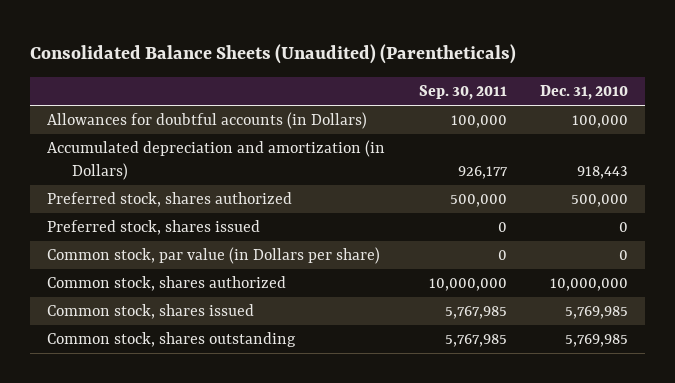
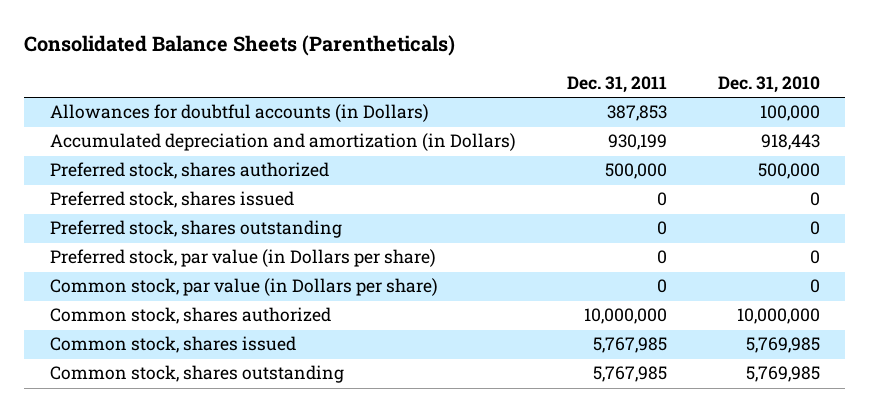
[30,43,517,64] Consolidated Balance Sheets (Unaudited) (Parentheticals) -> [24,35,456,57] Consolidated Balance Sheets (Parentheticals)
[418,85,507,101] Sep. 30, 2011 -> none
none -> [566,76,667,94] Dec. 31, 2011
none -> [49,220,342,239] Preferred stock, shares outstanding
none -> [49,249,436,268] Preferred stock, par value (in Dollars per share)

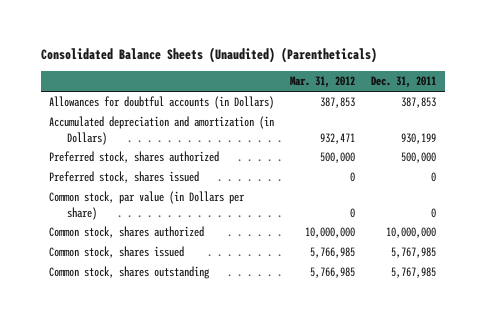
[24,35,456,57] Consolidated Balance Sheets (Parentheticals) -> [40,47,377,64] Consolidated Balance Sheets (Unaudited) (Parentheticals)
[717,76,820,94] Dec. 31, 2010 -> none
none -> [290,76,356,89] Mar. 31, 2012
[49,220,342,239] Preferred stock, shares outstanding -> none
[49,249,436,268] Preferred stock, par value (in Dollars per share) -> none

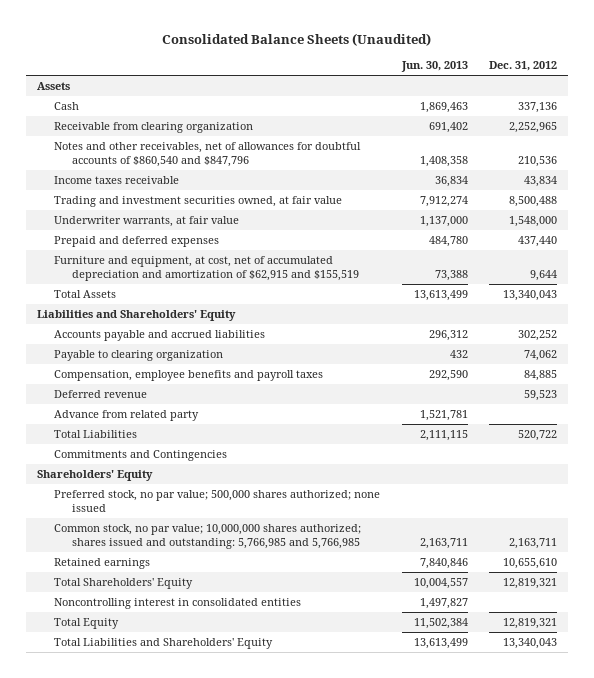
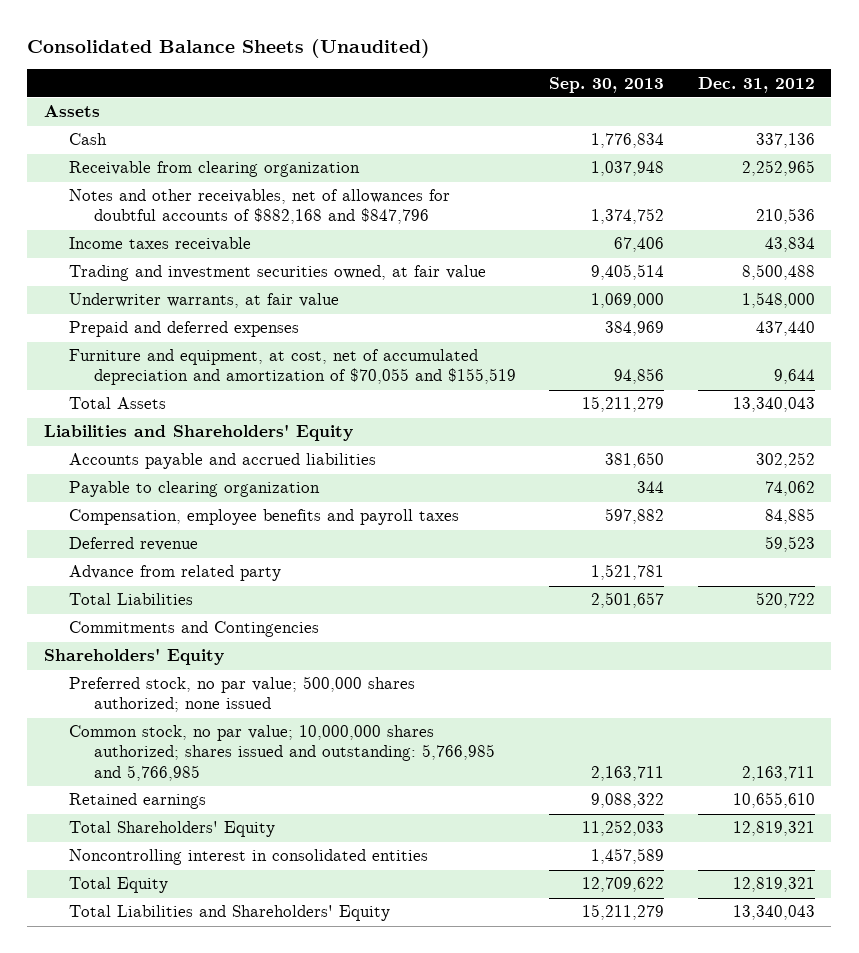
[400,60,468,72] Jun. 30, 2013 -> none
none -> [549,76,665,93] Sep. 30, 2013
[54,142,362,168] Notes and other receivables, net of allowances for doubtful accounts of $860,540 and $847,796 -> [68,189,450,225] Notes and other receivables, net of allowances for doubtful accounts of $882,168 and $847,796
[54,256,359,282] Furniture and equipment, at cost, net of accumulated depreciation and amortization of $62,915 and $155,519 -> [68,349,516,386] Furniture and equipment, at cost, net of accumulated depreciation and amortization of $70,055 and $155,519

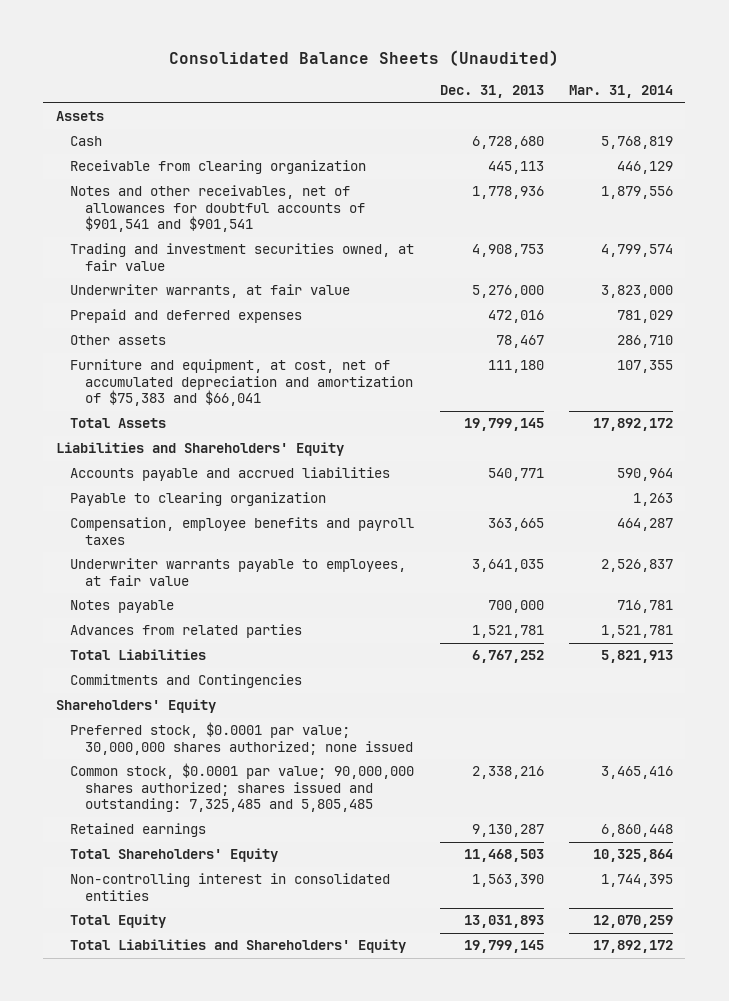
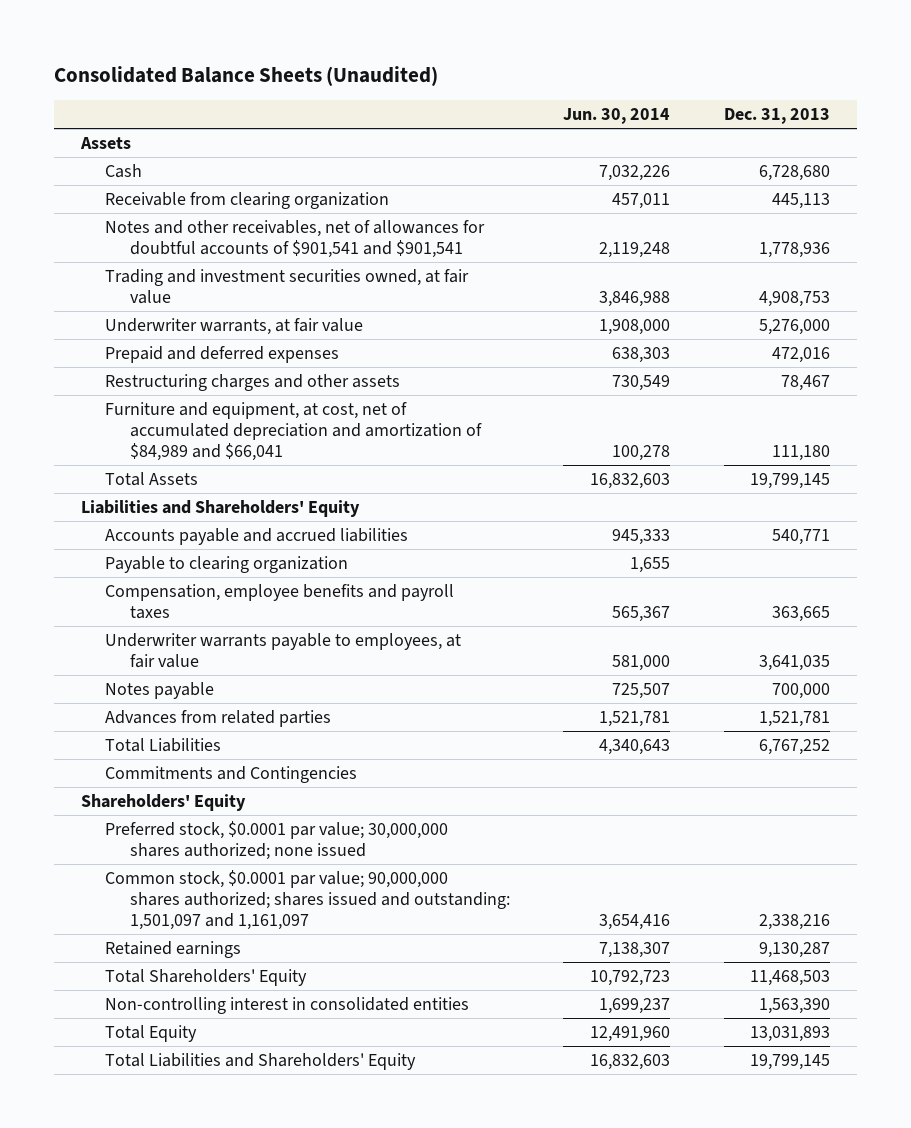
[568,85,673,99] Mar. 31, 2014 -> none
none -> [563,108,671,125] Jun. 30, 2014
[70,335,167,346] Other assets -> [105,373,401,391] Restructuring charges and other assets
[70,359,413,407] Furniture and equipment, at cost, net of accumulated depreciation and amortization of $75,383 and $66,041 -> [105,401,482,462] Furniture and equipment, at cost, net of accumulated depreciation and amortization of $84,989 and $66,041
[70,763,415,813] Common stock, $0.0001 par value; 90,000,000 shares authorized; shares issued and outstanding: 7,325,485 and 5,805,485 -> [105,869,510,931] Common stock, $0.0001 par value; 90,000,000 shares authorized; shares issued and outstanding: 1,501,097 and 1,161,097

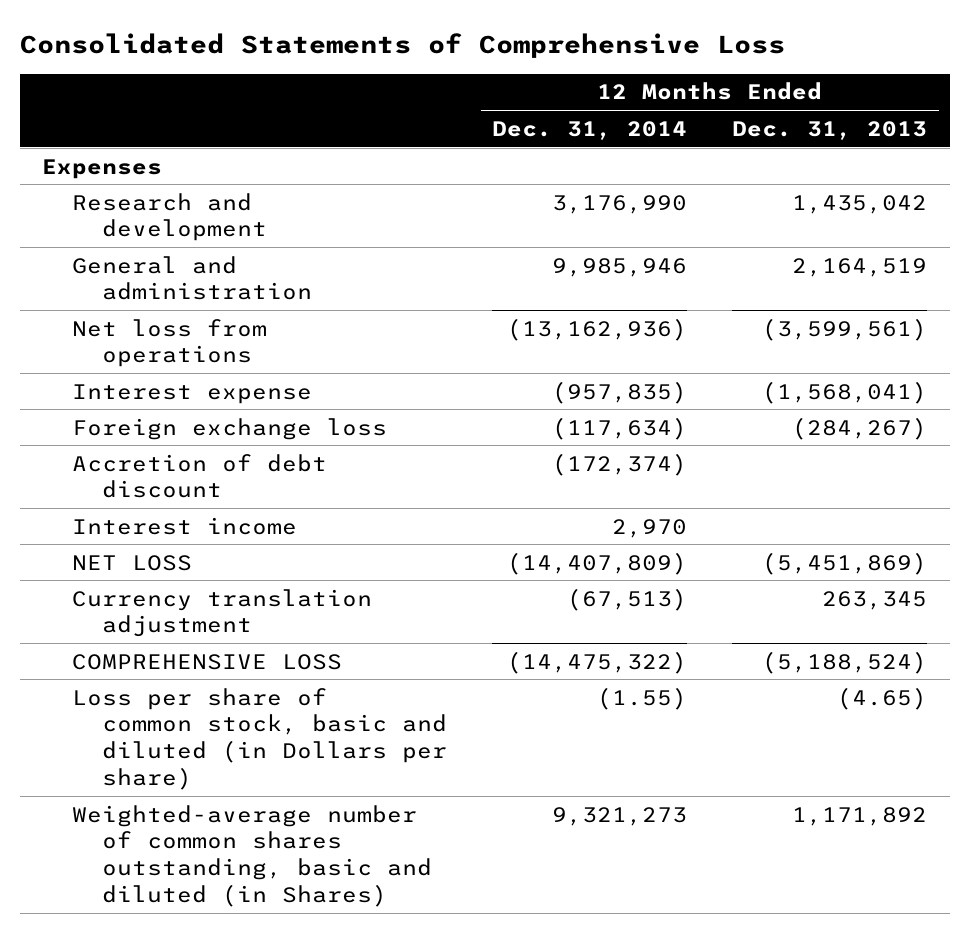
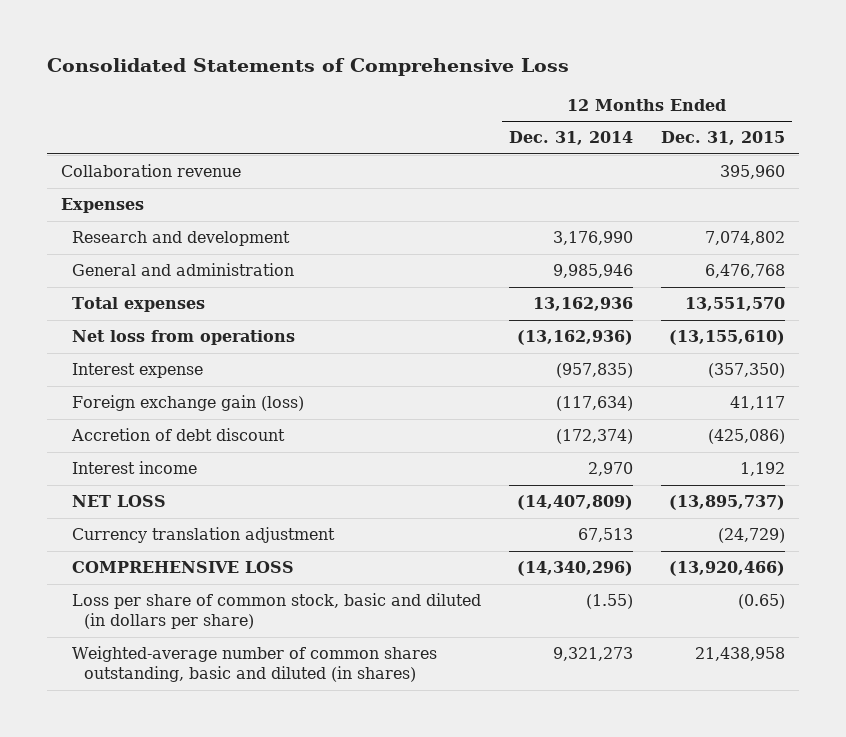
[732,120,928,140] Dec. 31, 2013 -> none
none -> [661,131,786,146] Dec. 31, 2015
none -> [60,164,241,178] Collaboration revenue
none -> [72,297,206,313] Total expenses
[72,417,388,440] Foreign exchange loss -> [72,395,305,412] Foreign exchange gain (loss)
[567,587,688,611] (67,513) -> [578,528,634,543] 67,513
[507,650,688,674] (14,475,322) -> [517,561,634,577] (14,340,296)
[72,687,448,791] Loss per share of common stock, basic and diluted (in Dollars per share) -> [72,593,482,630] Loss per share of common stock, basic and diluted (in dollars per share)
[72,804,433,908] Weighted-average number of common shares outstanding, basic and diluted (in Shares) -> [72,646,438,683] Weighted-average number of common shares outstanding, basic and diluted (in shares)

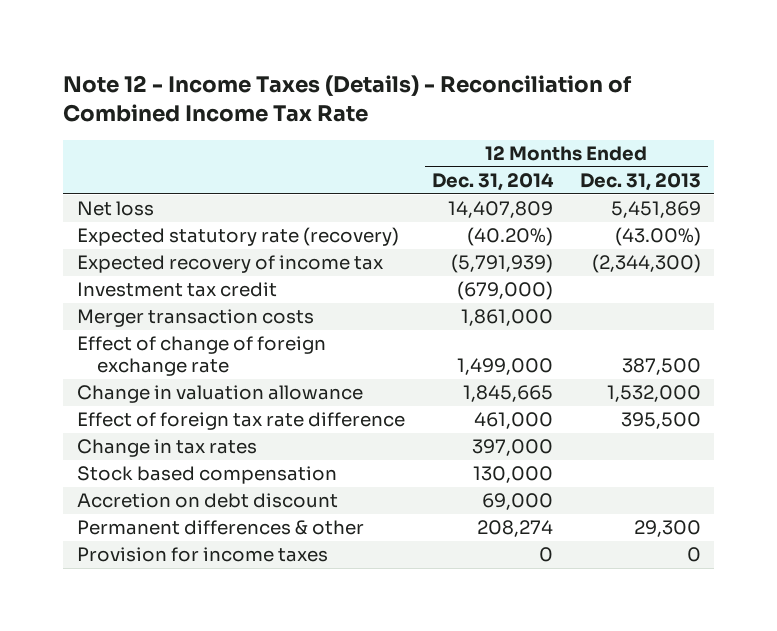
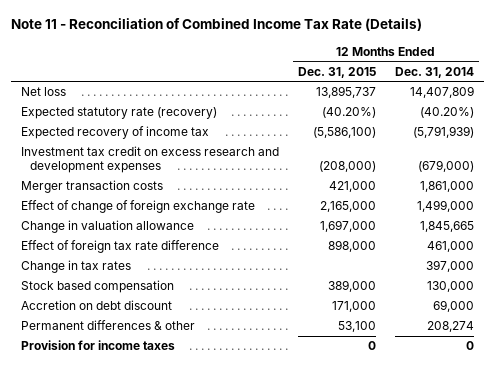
[63,75,633,123] Note 12 - Income Taxes (Details) - Reconciliation of Combined Income Tax Rate -> [11,18,423,32] Note 11 - Reconciliation of Combined Income Tax Rate (Details)
[579,173,701,192] Dec. 31, 2013 -> none
none -> [298,66,377,78] Dec. 31, 2015
[76,282,277,298] Investment tax credit -> [20,146,279,174] Investment tax credit on excess research and development expenses

